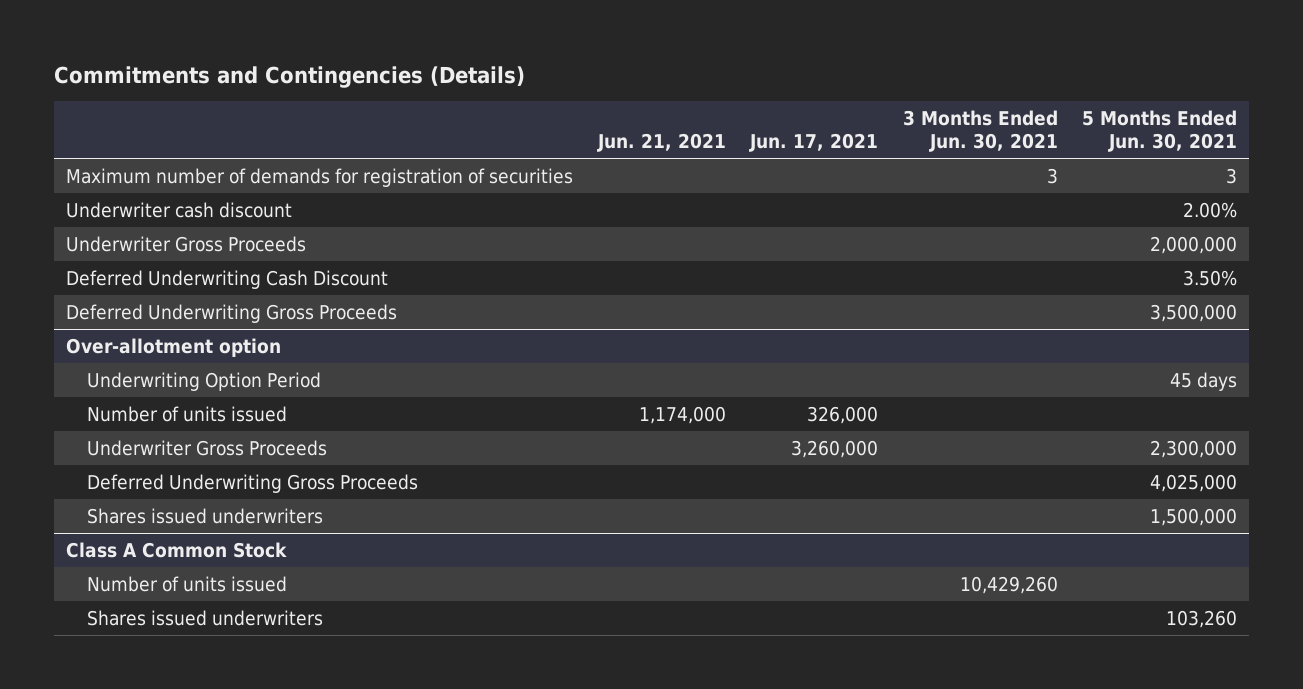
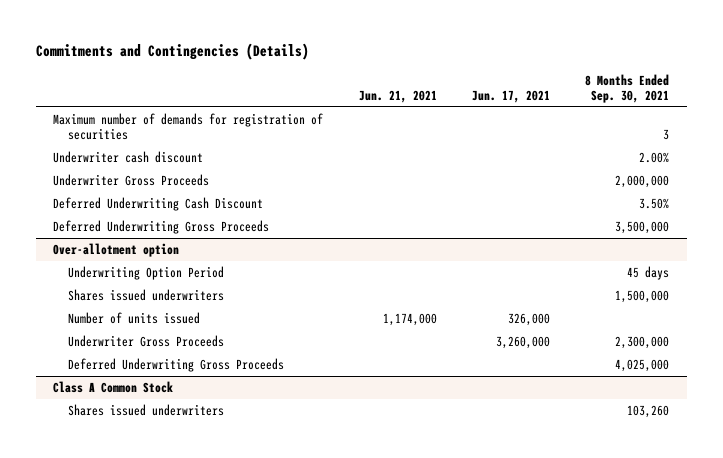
[902,109,1058,153] 3 Months Ended Jun. 30, 2021 -> none
[1082,109,1238,153] 5 Months Ended Jun. 30, 2021 -> none
none -> [585,73,670,103] 8 Months Ended Sep. 30, 2021
[87,507,324,524] Shares issued underwriters -> [67,289,224,302] Shares issued underwriters
[87,575,288,592] Number of units issued -> none

